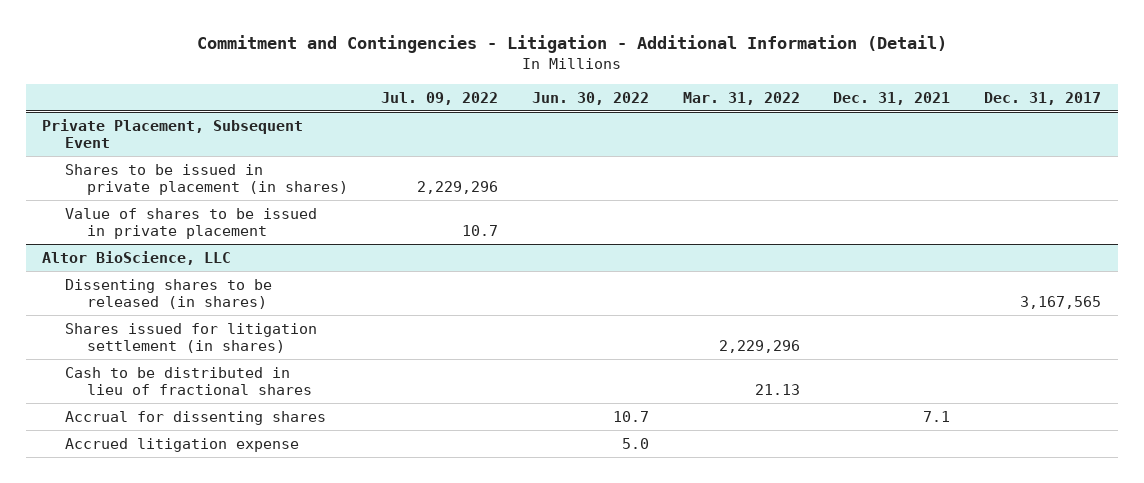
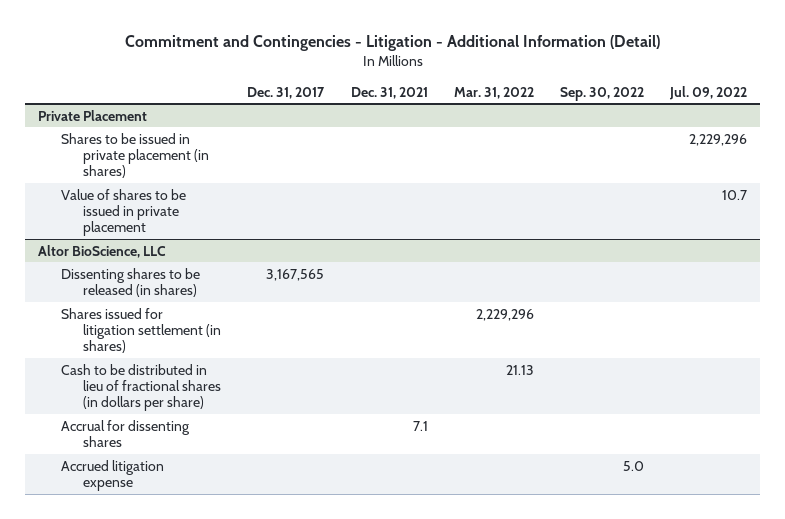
[532,91,650,105] Jun. 30, 2022 -> none
none -> [559,86,644,101] Sep. 30, 2022
[42,118,304,149] Private Placement, Subsequent Event -> [38,109,148,121] Private Placement
[64,366,312,396] Cash to be distributed in lieu of fractional shares -> [60,363,222,412] Cash to be distributed in lieu of fractional shares (in dollars per share)

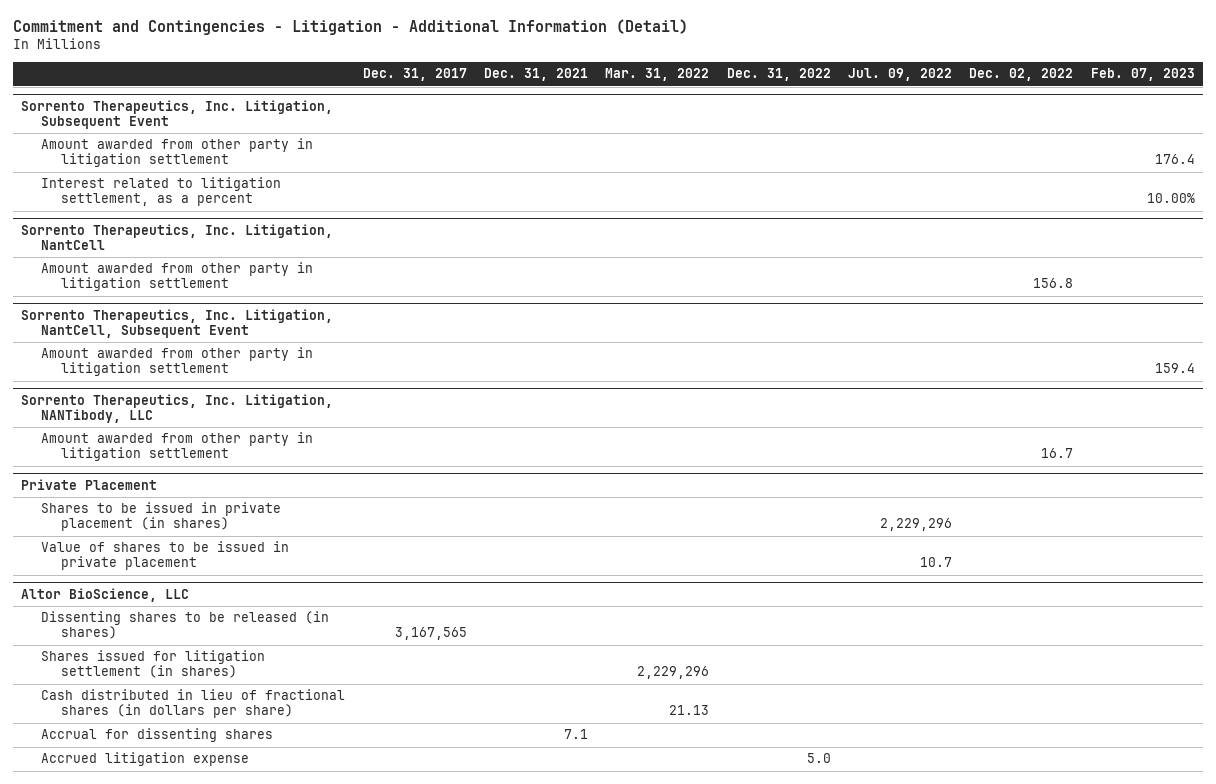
[559,86,644,101] Sep. 30, 2022 -> none
none -> [726,68,831,82] Dec. 31, 2022
none -> [969,68,1074,82] Dec. 02, 2022
none -> [1090,68,1195,82] Feb. 07, 2023
none -> [21,99,334,129] Sorrento Therapeutics, Inc. Litigation, Subsequent Event
none -> [41,138,314,168] Amount awarded from other party in litigation settlement
none -> [41,177,282,207] Interest related to litigation settlement, as a percent
none -> [21,223,334,250] Sorrento Therapeutics, Inc. Litigation, NantCell
none -> [41,262,314,292] Amount awarded from other party in litigation settlement
none -> [21,308,334,338] Sorrento Therapeutics, Inc. Litigation, NantCell, Subsequent Event
none -> [41,347,314,377] Amount awarded from other party in litigation settlement
none -> [21,393,334,423] Sorrento Therapeutics, Inc. Litigation, NANTibody, LLC
none -> [41,432,314,462] Amount awarded from other party in litigation settlement
[60,363,222,412] Cash to be distributed in lieu of fractional shares (in dollars per share) -> [41,689,346,719] Cash distributed in lieu of fractional shares (in dollars per share)

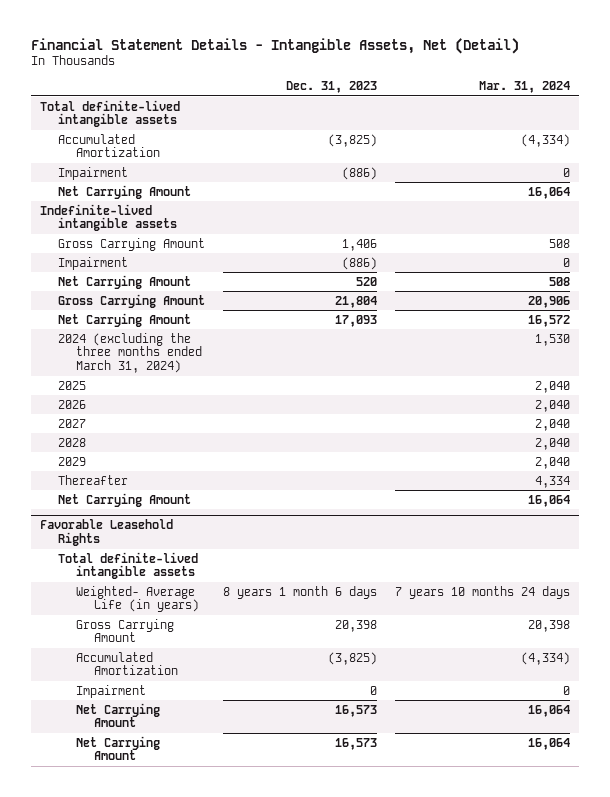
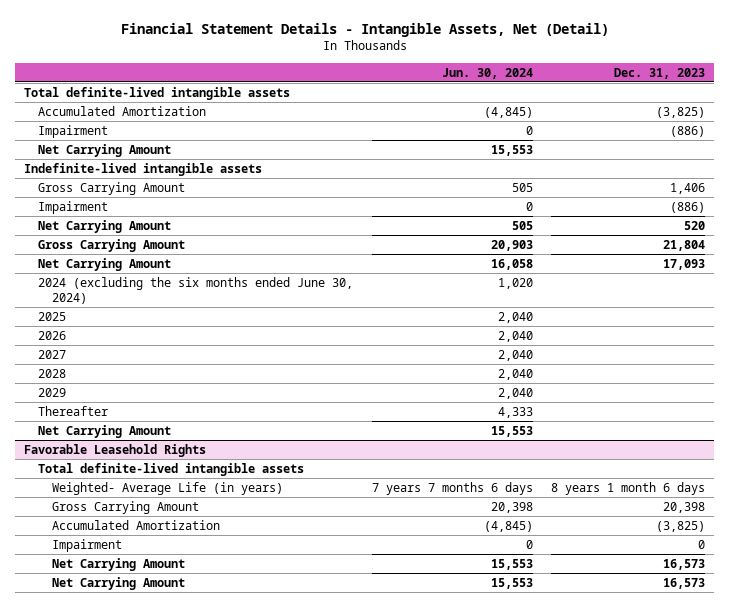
[478,81,570,94] Mar. 31, 2024 -> none
none -> [441,67,533,79] Jun. 30, 2024
[58,332,202,374] 2024 (excluding the three months ended March 31, 2024) -> [38,277,354,304] 2024 (excluding the six months ended June 30, 2024)

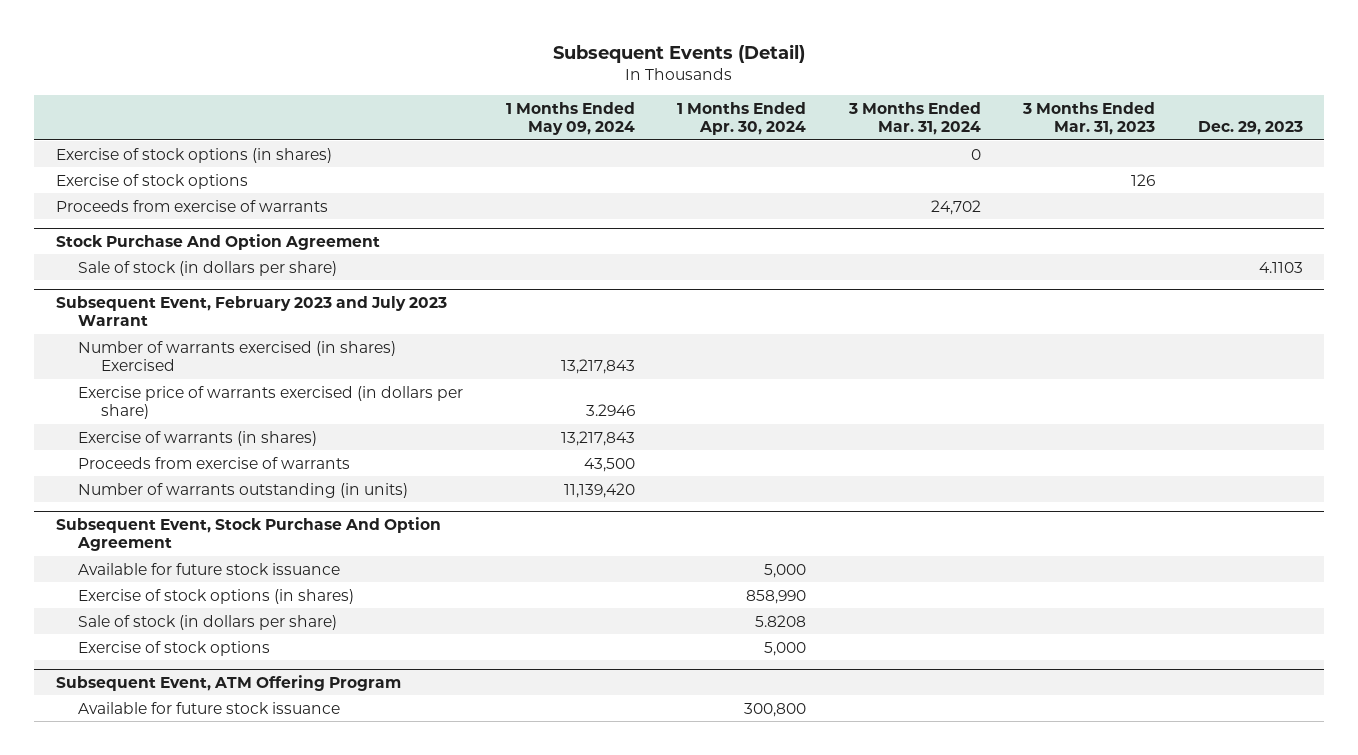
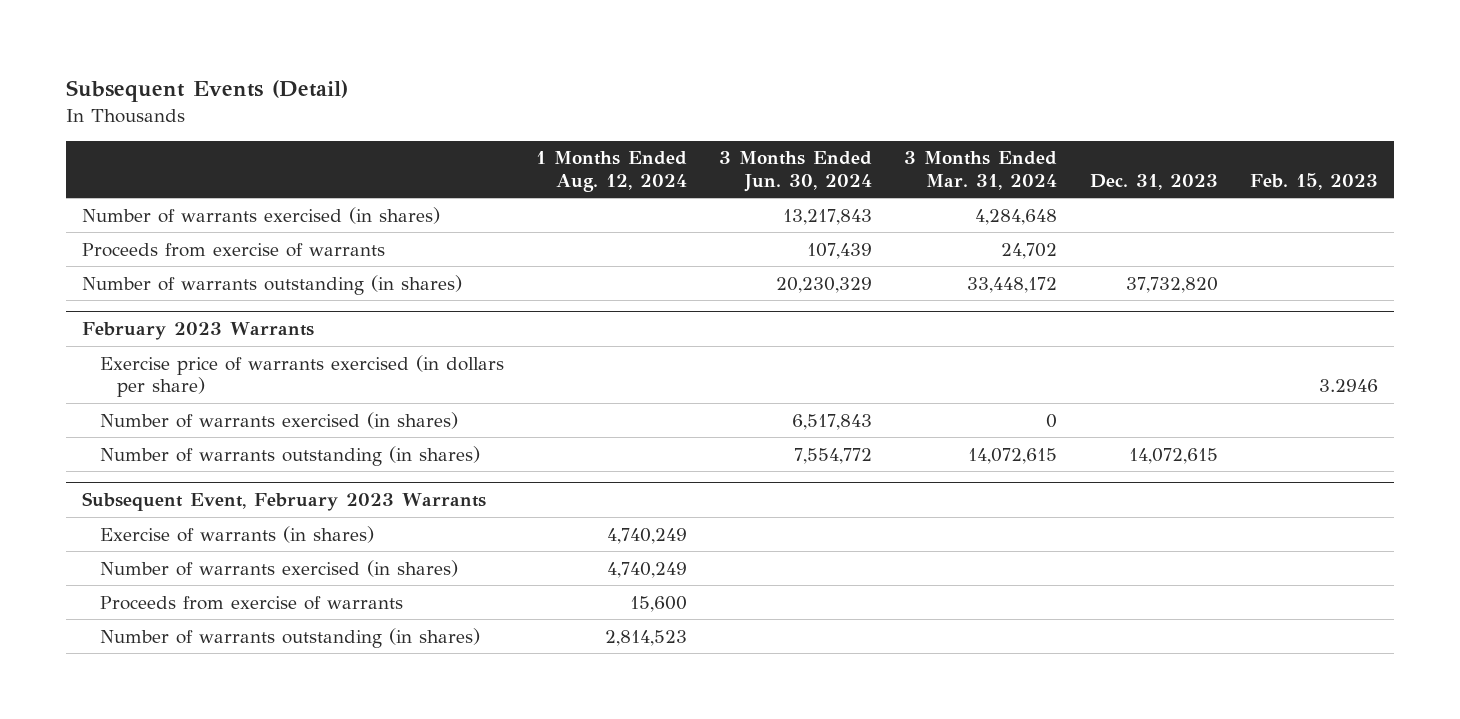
[505,101,635,136] 1 Months Ended May 09, 2024 -> none
[677,101,807,136] 1 Months Ended Apr. 30, 2024 -> none
[1022,101,1156,136] 3 Months Ended Mar. 31, 2023 -> none
[1197,121,1303,136] Dec. 29, 2023 -> none
none -> [535,151,687,192] 1 Months Ended Aug. 12, 2024
none -> [719,151,873,192] 3 Months Ended Jun. 30, 2024
none -> [1089,173,1218,190] Dec. 31, 2023
none -> [1249,172,1378,190] Feb. 15, 2023
[55,147,332,163] Exercise of stock options (in shares) -> none
[55,173,248,189] Exercise of stock options -> none
none -> [82,206,441,224] Number of warrants exercised (in shares)
[55,233,380,250] Stock Purchase And Option Agreement -> none
[78,260,338,276] Sale of stock (in dollars per share) -> none
[78,340,397,371] Number of warrants exercised (in shares) Exercised -> none
[78,385,464,419] Exercise price of warrants exercised (in dollars per share) -> none
none -> [82,274,463,295] Number of warrants outstanding (in shares)
none -> [82,321,315,340] February 2023 Warrants
none -> [99,354,504,398] Exercise price of warrants exercised (in dollars per share)
none -> [99,411,458,429] Number of warrants exercised (in shares)
none -> [99,445,480,466] Number of warrants outstanding (in shares)
[55,295,447,327] Subsequent Event, February 2023 and July 2023 Warrant -> [82,491,487,511] Subsequent Event, February 2023 Warrants
none -> [99,559,458,577] Number of warrants exercised (in shares)
[55,516,441,552] Subsequent Event, Stock Purchase And Option Agreement -> none
[78,562,341,575] Available for future stock issuance -> none
[78,588,355,604] Exercise of stock options (in shares) -> none
[78,614,338,630] Sale of stock (in dollars per share) -> none
[78,640,271,656] Exercise of stock options -> none
[55,674,401,691] Subsequent Event, ATM Offering Program -> none
[78,701,341,714] Available for future stock issuance -> none
[78,482,409,498] Number of warrants outstanding (in units) -> [99,627,480,648] Number of warrants outstanding (in shares)

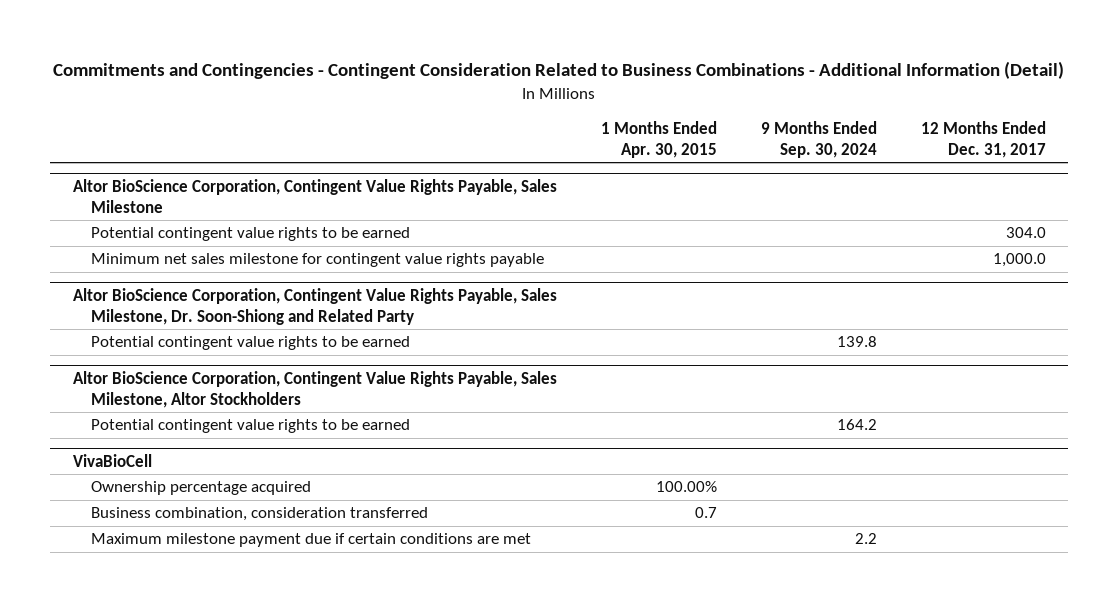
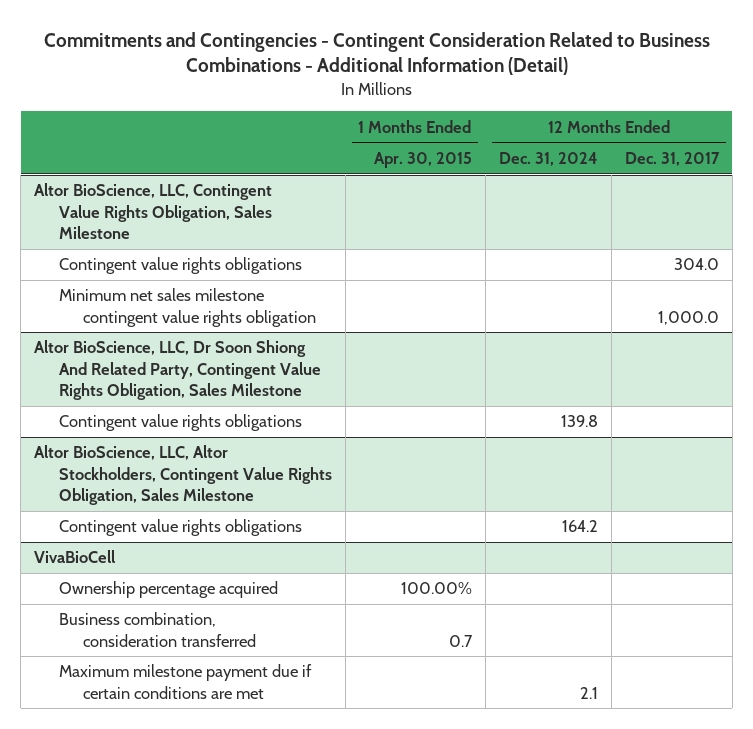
[761,120,878,158] 9 Months Ended Sep. 30, 2024 -> none
none -> [498,151,598,166] Dec. 31, 2024
[72,178,557,213] Altor BioScience Corporation, Contingent Value Rights Payable, Sales Milestone -> [34,183,273,239] Altor BioScience, LLC, Contingent Value Rights Obligation, Sales Milestone
[90,227,410,242] Potential contingent value rights to be earned -> [58,257,302,275] Contingent value rights obligations
[90,253,544,268] Minimum net sales milestone for contingent value rights payable -> [58,288,316,327] Minimum net sales milestone contingent value rights obligation
[72,287,557,325] Altor BioScience Corporation, Contingent Value Rights Payable, Sales Milestone, Dr. Soon-Shiong and Related Party -> [34,340,321,400] Altor BioScience, LLC, Dr Soon Shiong And Related Party, Contingent Value Rights Obligation, Sales Milestone
[90,336,410,351] Potential contingent value rights to be earned -> [58,414,302,432] Contingent value rights obligations
[72,370,557,408] Altor BioScience Corporation, Contingent Value Rights Payable, Sales Milestone, Altor Stockholders -> [34,445,332,505] Altor BioScience, LLC, Altor Stockholders, Contingent Value Rights Obligation, Sales Milestone
[90,419,410,434] Potential contingent value rights to be earned -> [58,519,302,537] Contingent value rights obligations

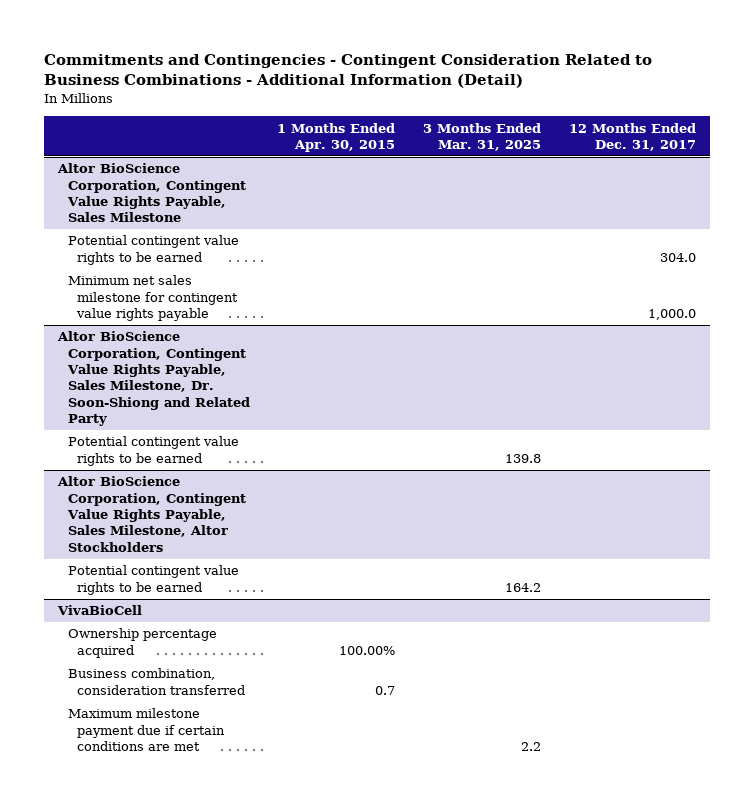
[498,151,598,166] Dec. 31, 2024 -> none
none -> [423,122,542,152] 3 Months Ended Mar. 31, 2025
[34,183,273,239] Altor BioScience, LLC, Contingent Value Rights Obligation, Sales Milestone -> [57,163,246,223] Altor BioScience Corporation, Contingent Value Rights Payable, Sales Milestone
[58,257,302,275] Contingent value rights obligations -> [67,235,239,265] Potential contingent value rights to be earned
[58,288,316,327] Minimum net sales milestone contingent value rights obligation -> [67,275,239,322] Minimum net sales milestone for contingent value rights payable
[34,340,321,400] Altor BioScience, LLC, Dr Soon Shiong And Related Party, Contingent Value Rights Obligation, Sales Milestone -> [57,331,250,427] Altor BioScience Corporation, Contingent Value Rights Payable, Sales Milestone, Dr. Soon-Shiong and Related Party
[58,414,302,432] Contingent value rights obligations -> [67,436,239,466] Potential contingent value rights to be earned
[34,445,332,505] Altor BioScience, LLC, Altor Stockholders, Contingent Value Rights Obligation, Sales Milestone -> [57,476,246,552] Altor BioScience Corporation, Contingent Value Rights Payable, Sales Milestone, Altor Stockholders
[58,519,302,537] Contingent value rights obligations -> [67,565,239,595] Potential contingent value rights to be earned

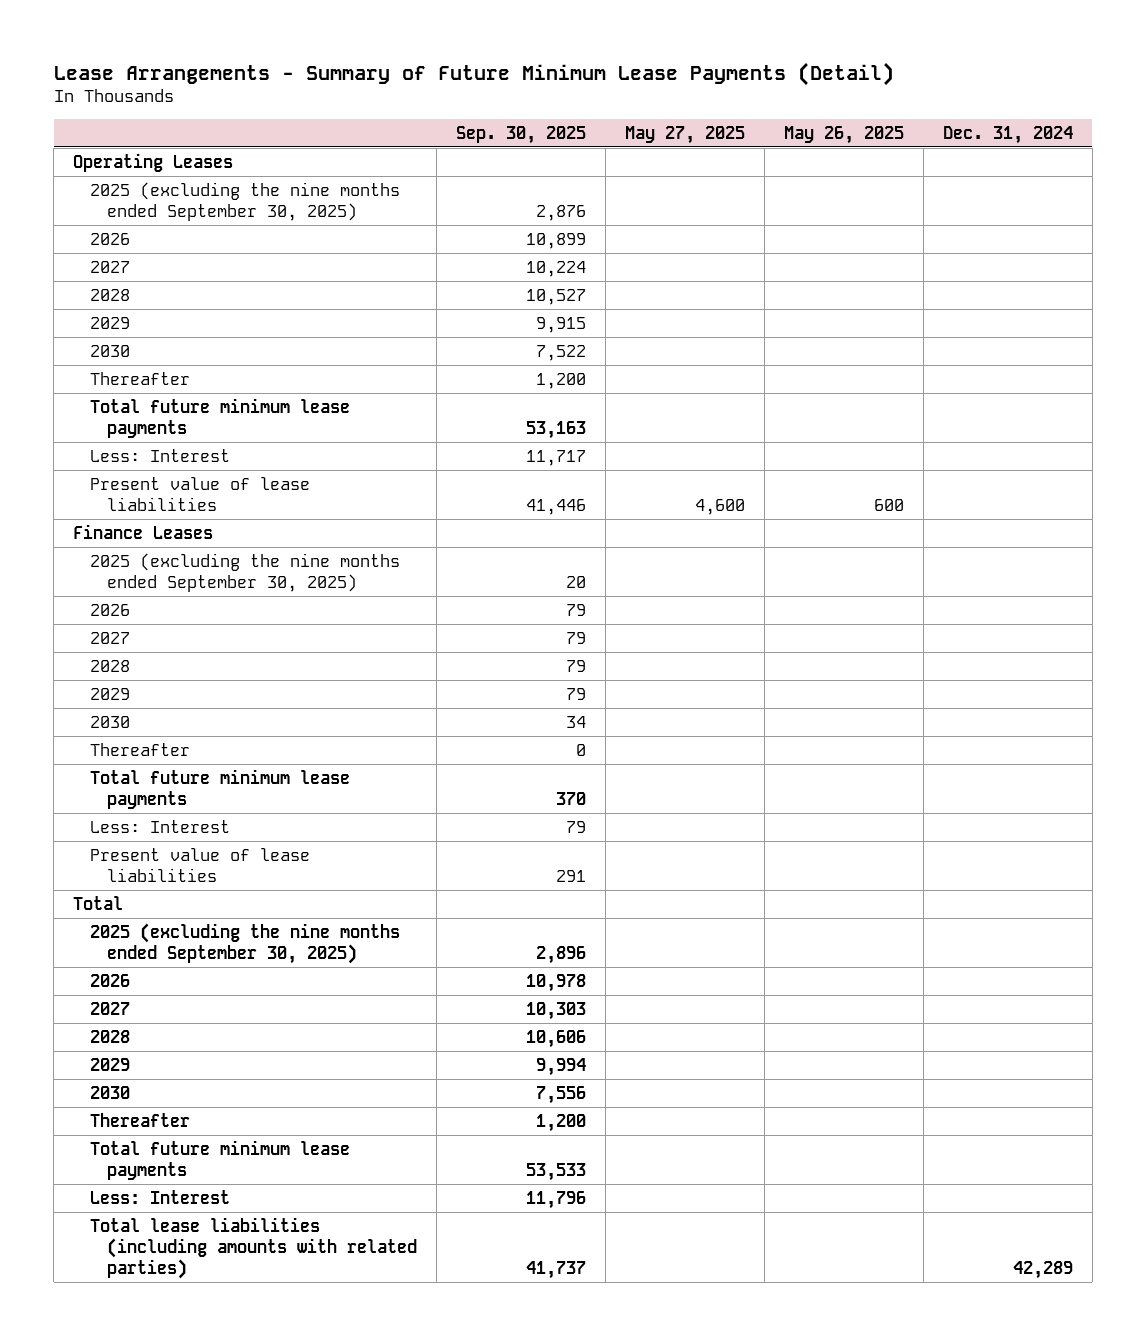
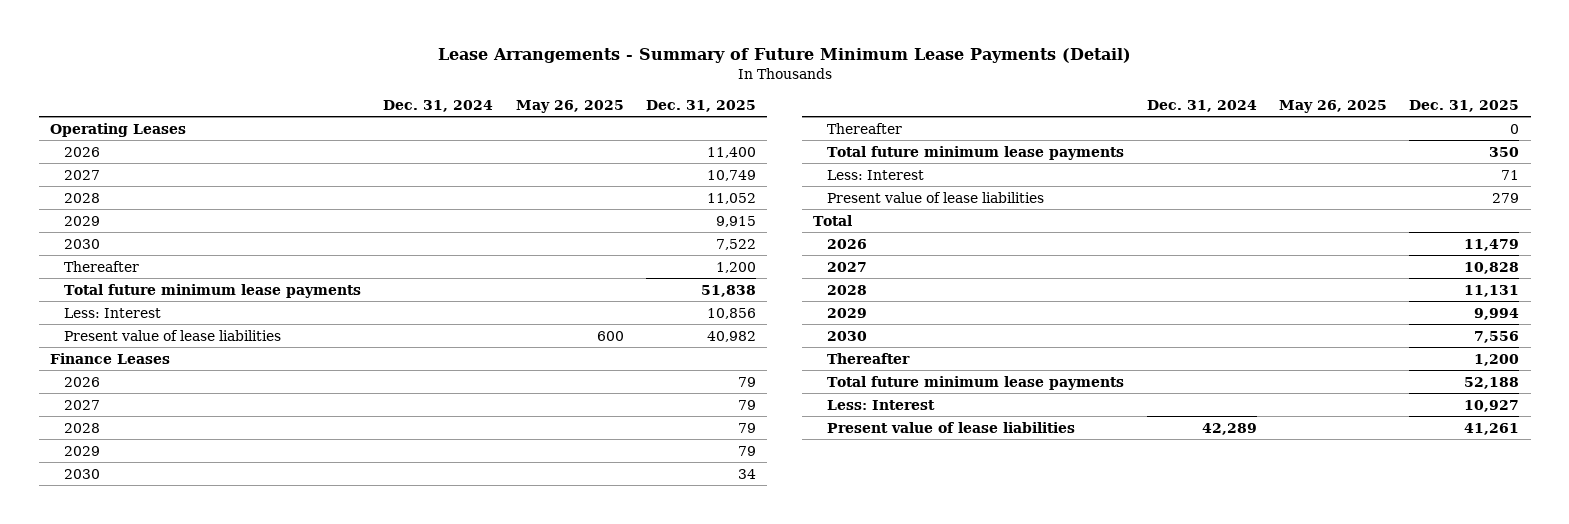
[455,125,586,144] Sep. 30, 2025 -> none
[624,125,745,144] May 27, 2025 -> none
none -> [646,99,757,112] Dec. 31, 2025
[90,181,401,222] 2025 (excluding the nine months ended September 30, 2025) -> none
[90,552,401,593] 2025 (excluding the nine months ended September 30, 2025) -> none
[90,922,401,965] 2025 (excluding the nine months ended September 30, 2025) -> none
[90,1216,418,1280] Total lease liabilities (including amounts with related parties) -> [827,421,1076,433] Present value of lease liabilities

